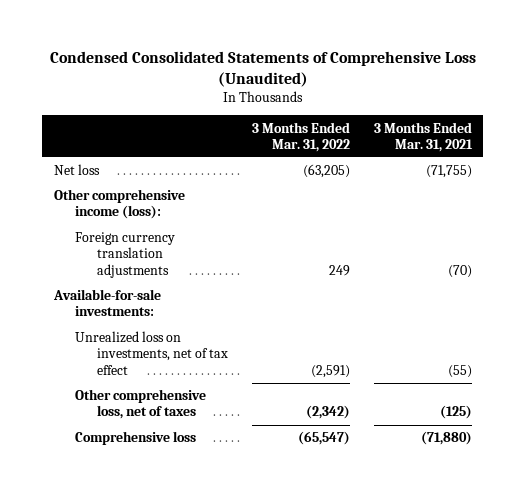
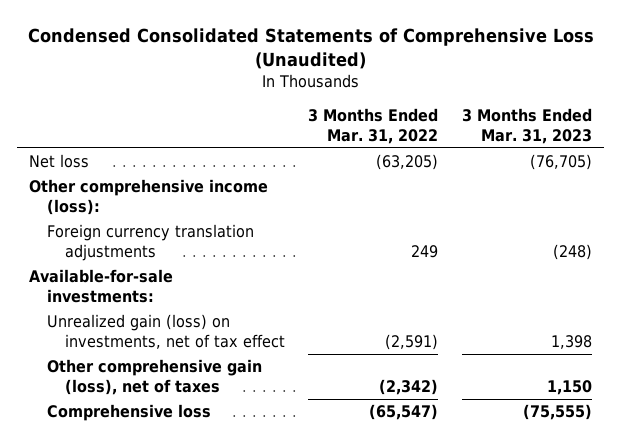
[373,121,473,152] 3 Months Ended Mar. 31, 2021 -> none
none -> [461,107,592,144] 3 Months Ended Mar. 31, 2023
[75,331,228,375] Unrealized loss on investments, net of tax effect -> [47,314,285,350] Unrealized gain (loss) on investments, net of tax effect
[75,389,207,420] Other comprehensive loss, net of taxes -> [47,359,263,396] Other comprehensive gain (loss), net of taxes

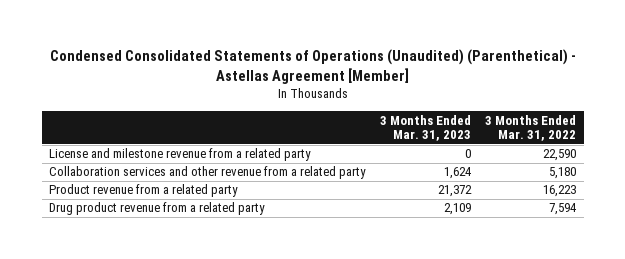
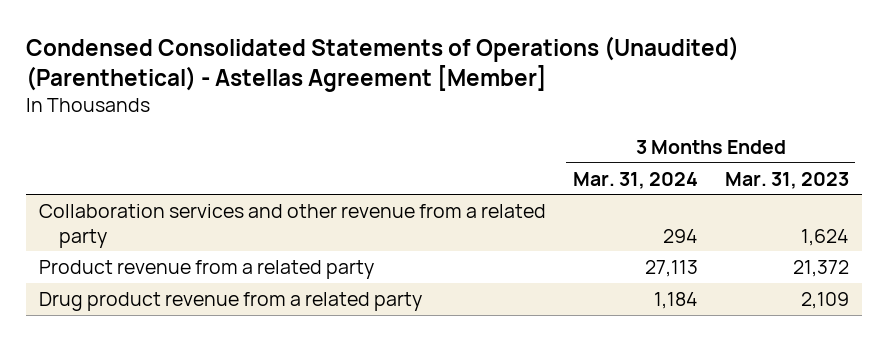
[485,114,577,142] 3 Months Ended Mar. 31, 2022 -> none
none -> [572,171,698,189] Mar. 31, 2024
[48,148,311,162] License and milestone revenue from a related party -> none

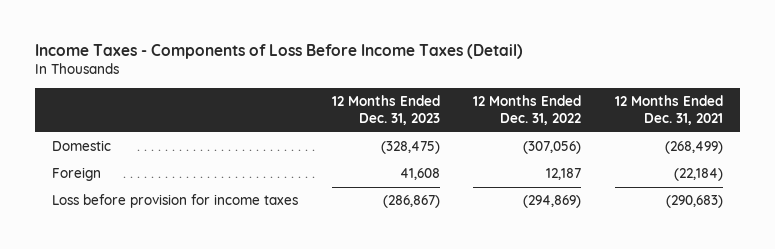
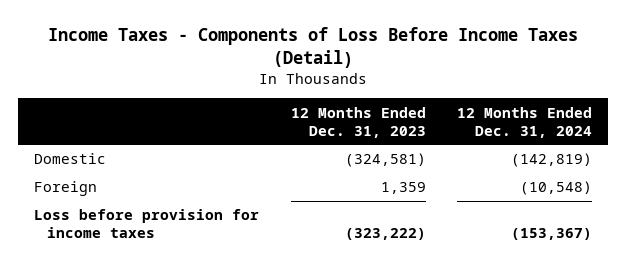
[473,94,582,125] 12 Months Ended Dec. 31, 2022 -> none
[615,94,724,125] 12 Months Ended Dec. 31, 2021 -> none
none -> [457,106,593,138] 12 Months Ended Dec. 31, 2024
[380,141,440,155] (328,475) -> [344,153,426,168] (324,581)
[399,168,440,181] 41,608 -> [380,182,426,195] 1,359
[382,195,440,209] (286,867) -> [344,228,426,241] (323,222)

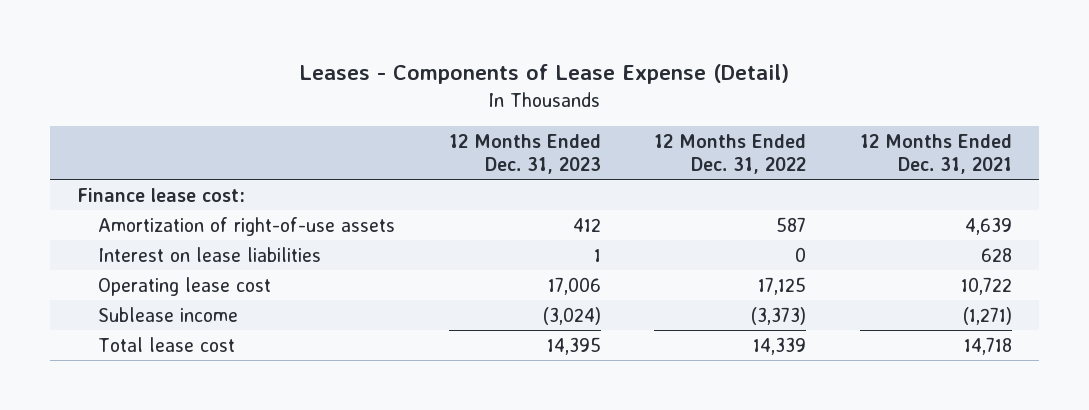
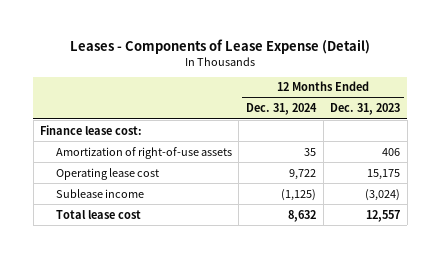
[654,133,807,174] 12 Months Ended Dec. 31, 2022 -> none
[860,133,1013,174] 12 Months Ended Dec. 31, 2021 -> none
none -> [245,103,317,116] Dec. 31, 2024
[97,246,321,262] Interest on lease liabilities -> none
[572,217,601,232] 412 -> [382,147,401,156] 406
[547,276,601,295] 17,006 -> [367,168,401,180] 15,175
[546,336,601,355] 14,395 -> [366,209,401,222] 12,557

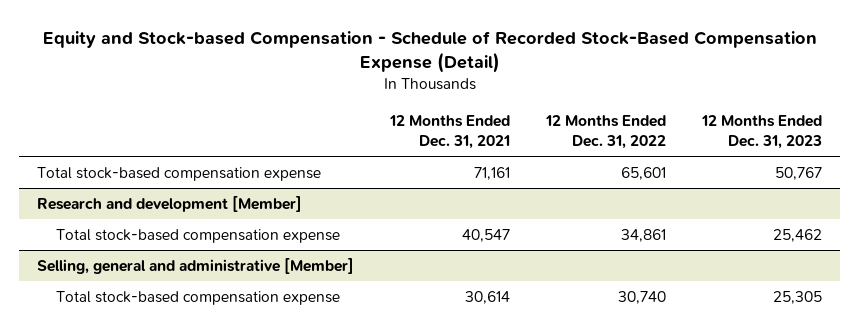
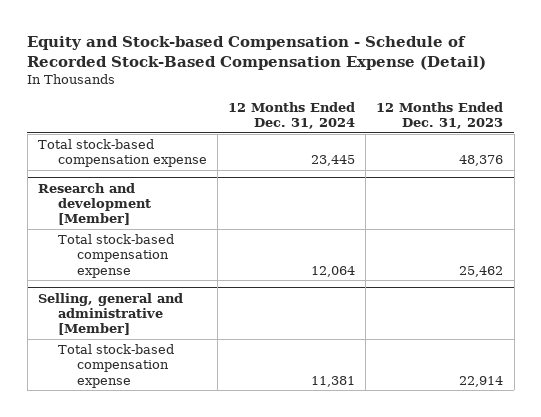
[389,115,511,149] 12 Months Ended Dec. 31, 2021 -> none
[545,115,667,149] 12 Months Ended Dec. 31, 2022 -> none
none -> [228,101,356,130] 12 Months Ended Dec. 31, 2024
[775,167,823,181] 50,767 -> [459,155,504,167] 48,376
[773,291,823,305] 25,305 -> [459,375,504,387] 22,914

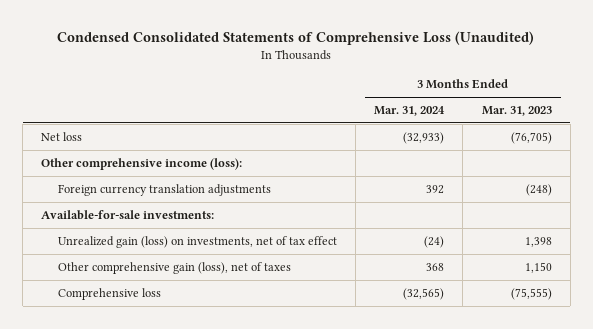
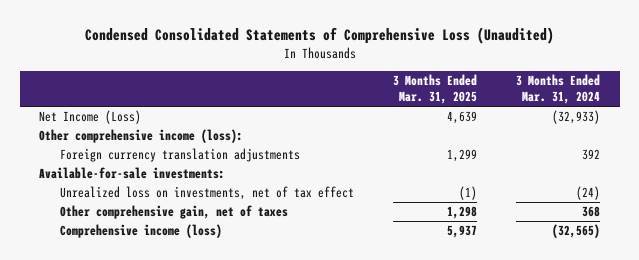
[481,105,552,116] Mar. 31, 2023 -> none
none -> [392,74,477,105] 3 Months Ended Mar. 31, 2025
[41,131,83,141] Net loss -> [39,110,142,125] Net Income (Loss)
[58,235,338,248] Unrealized gain (loss) on investments, net of tax effect -> [59,186,354,201] Unrealized loss on investments, net of tax effect
[58,261,292,274] Other comprehensive gain (loss), net of taxes -> [59,205,288,220] Other comprehensive gain, net of taxes
[58,287,162,300] Comprehensive loss -> [59,224,222,239] Comprehensive income (loss)

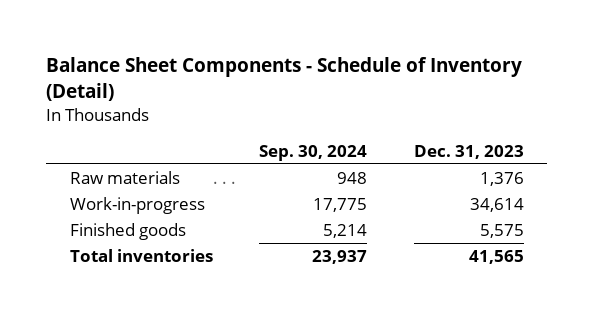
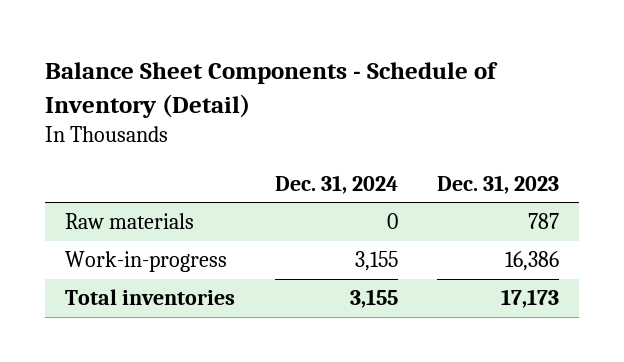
[259,144,368,161] Sep. 30, 2024 -> none
none -> [274,174,398,194] Dec. 31, 2024
[69,223,186,241] Finished goods -> none
[479,172,524,187] 1,376 -> [528,213,560,230] 787
[469,198,524,213] 34,614 -> [505,251,560,272] 16,386
[468,250,524,265] 41,565 -> [501,289,560,309] 17,173

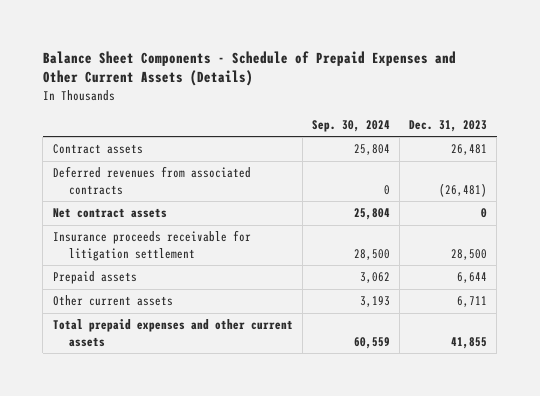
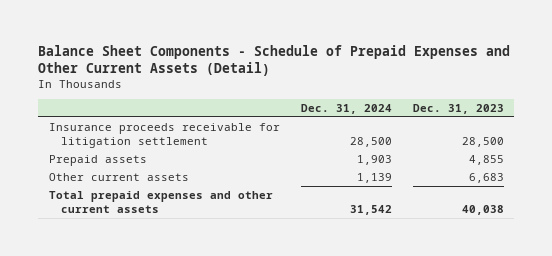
[42,50,456,87] Balance Sheet Components - Schedule of Prepaid Expenses and Other Current Assets (Details) -> [38,44,511,76] Balance Sheet Components - Schedule of Prepaid Expenses and Other Current Assets (Detail)
[311,119,390,132] Sep. 30, 2024 -> none
none -> [300,103,392,114] Dec. 31, 2024
[52,144,143,155] Contract assets -> none
[52,166,251,195] Deferred revenues from associated contracts -> none
[52,208,167,219] Net contract assets -> none
[457,272,488,284] 6,644 -> [468,154,504,165] 4,855
[457,296,488,308] 6,711 -> [468,172,504,183] 6,683
[451,336,488,349] 41,855 -> [461,204,504,215] 40,038

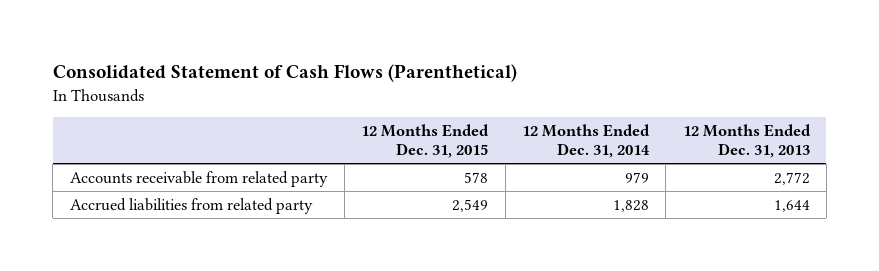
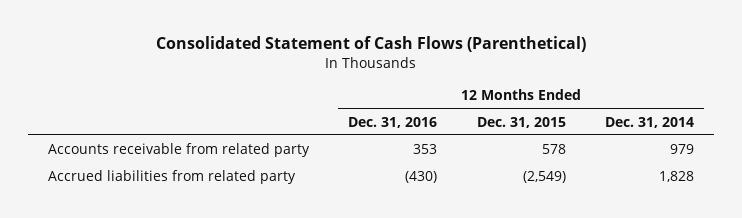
[682,124,811,159] 12 Months Ended Dec. 31, 2013 -> none
none -> [348,116,438,128] Dec. 31, 2016
[452,198,489,212] 2,549 -> [522,171,566,184] (2,549)

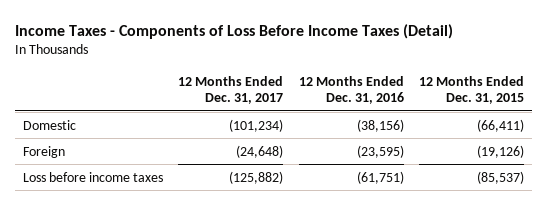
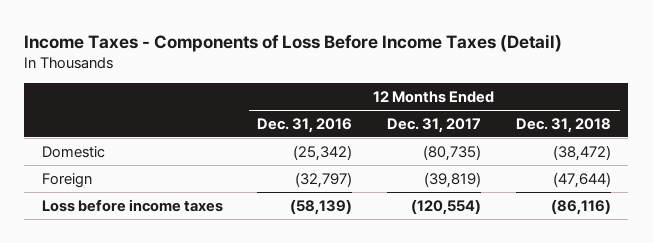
[418,75,524,104] 12 Months Ended Dec. 31, 2015 -> none
none -> [515,117,611,133] Dec. 31, 2018
[229,118,284,132] (101,234) -> [423,144,482,161] (80,735)
[356,118,404,132] (38,156) -> [293,144,353,161] (25,342)
[236,144,284,158] (24,648) -> [424,171,482,188] (39,819)
[356,144,404,158] (23,595) -> [295,171,353,188] (32,797)
[229,170,284,184] (125,882) -> [411,198,482,215] (120,554)
[356,170,404,184] (61,751) -> [290,198,353,215] (58,139)

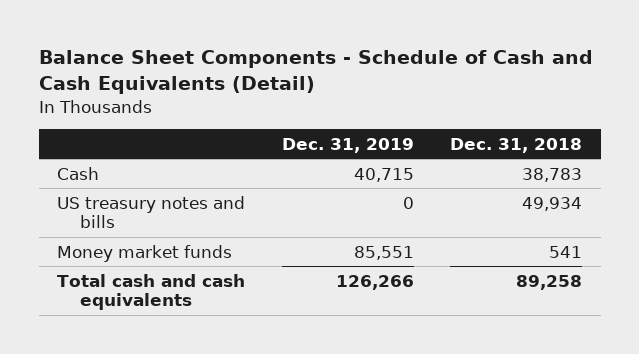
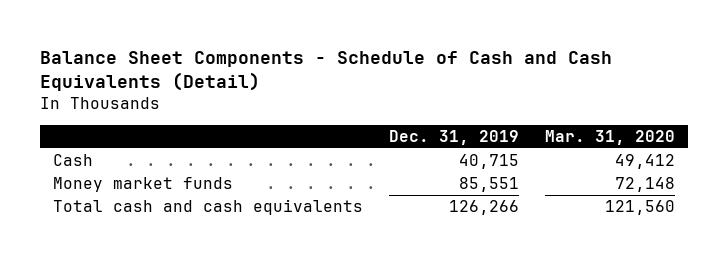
[450,137,583,153] Dec. 31, 2018 -> none
none -> [545,129,676,145] Mar. 31, 2020
[56,195,245,229] US treasury notes and bills -> none

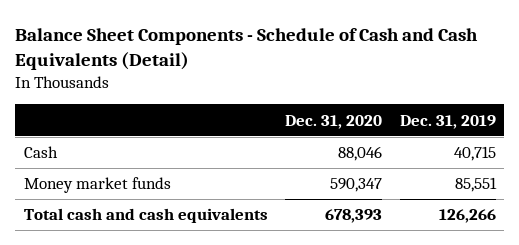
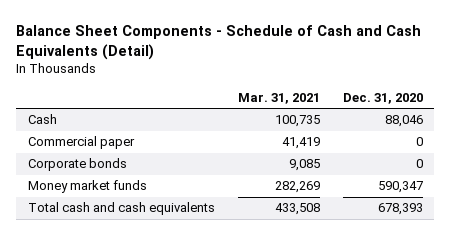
[399,114,496,129] Dec. 31, 2019 -> none
none -> [237,92,320,104] Mar. 31, 2021
none -> [27,136,135,150] Commercial paper
none -> [27,158,127,172] Corporate bonds

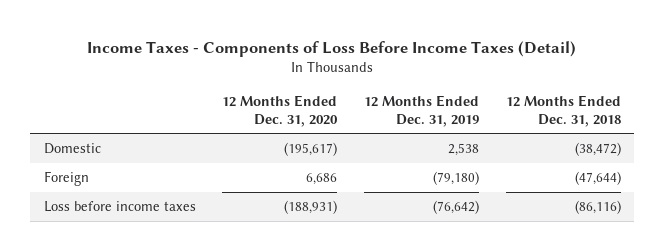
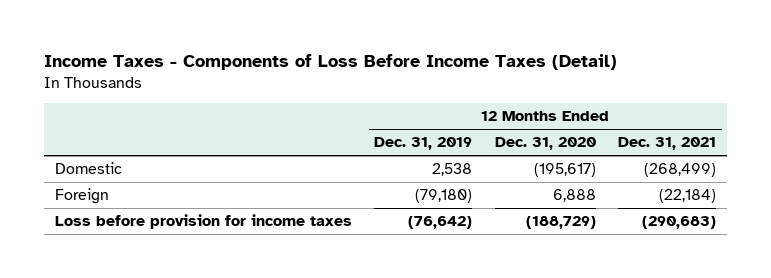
[505,94,621,127] 12 Months Ended Dec. 31, 2018 -> none
none -> [618,137,717,151] Dec. 31, 2021
[306,173,338,186] 6,686 -> [552,189,596,203] 6,888
[43,201,196,213] Loss before income taxes -> [54,214,352,230] Loss before provision for income taxes
[284,200,338,215] (188,931) -> [525,216,596,230] (188,729)

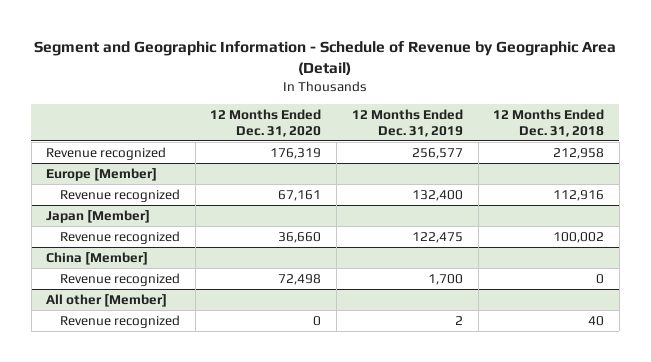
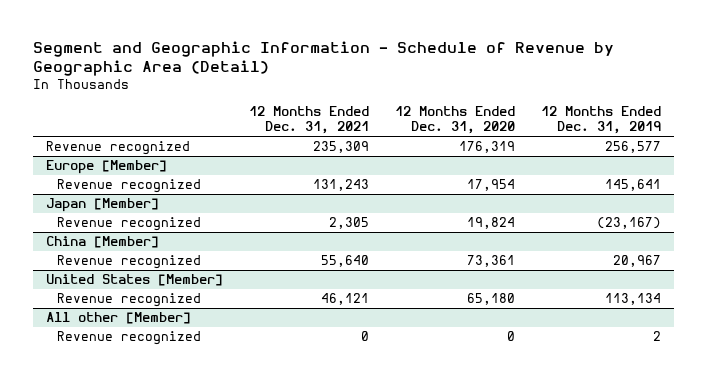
[493,109,605,137] 12 Months Ended Dec. 31, 2018 -> none
none -> [249,105,370,135] 12 Months Ended Dec. 31, 2021
[278,189,322,201] 67,161 -> [467,179,516,192] 17,954
[411,189,463,201] 132,400 -> [605,179,662,192] 145,641
[278,231,322,243] 36,660 -> [467,217,516,230] 19,824
[411,231,463,243] 122,475 -> [597,217,662,230] (23,167)
[278,273,322,285] 72,498 -> [467,255,516,268] 73,361
[427,273,463,285] 1,700 -> [613,255,662,268] 20,967
none -> [46,274,224,287] United States [Member]
none -> [57,293,202,308] Revenue recognized

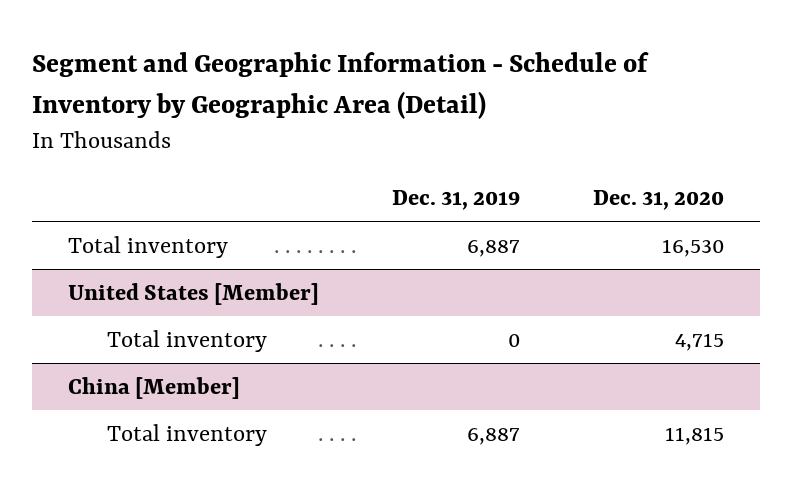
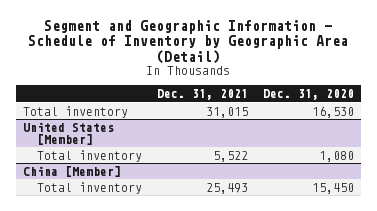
[392,190,521,211] Dec. 31, 2019 -> none
none -> [156,88,248,100] Dec. 31, 2021
[674,332,724,351] 4,715 -> [318,150,354,162] 1,080
[664,426,724,445] 11,815 -> [311,182,354,194] 15,450

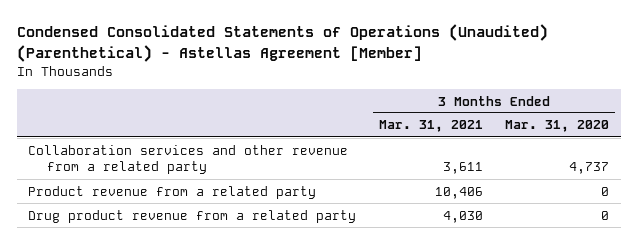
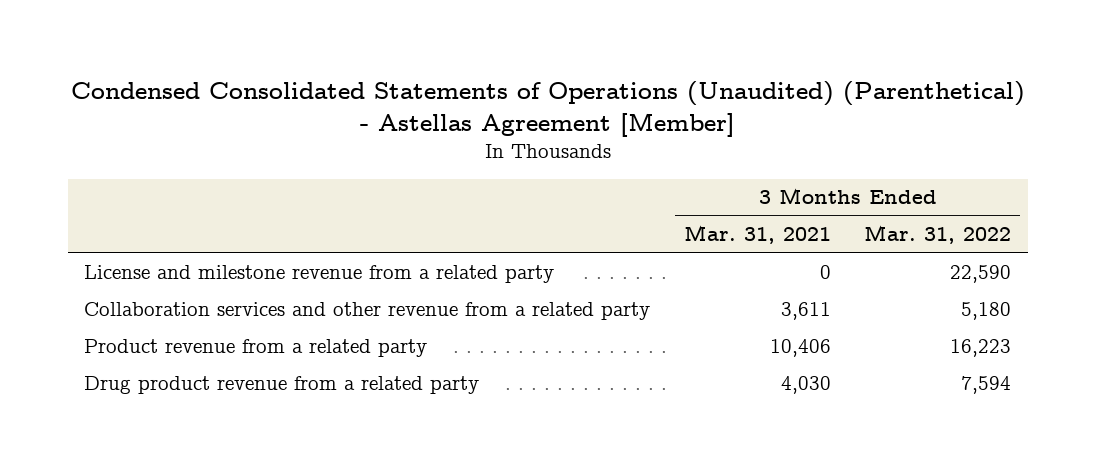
[505,120,610,133] Mar. 31, 2020 -> none
none -> [864,225,1012,245] Mar. 31, 2022
none -> [84,265,555,284] License and milestone revenue from a related party

